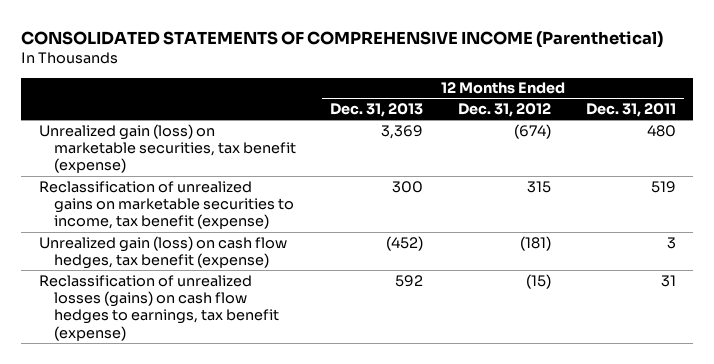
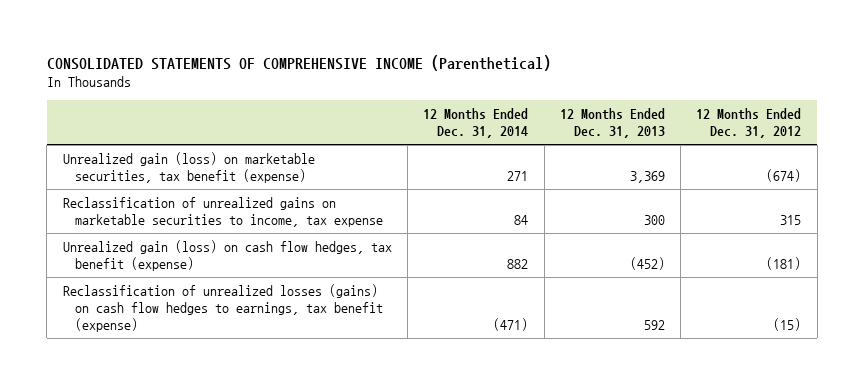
[585,103,676,118] Dec. 31, 2011 -> none
none -> [423,107,529,139] 12 Months Ended Dec. 31, 2014
[38,180,294,230] Reclassification of unrealized gains on marketable securities to income, tax benefit (expense) -> [62,196,384,228] Reclassification of unrealized gains on marketable securities to income, tax expense

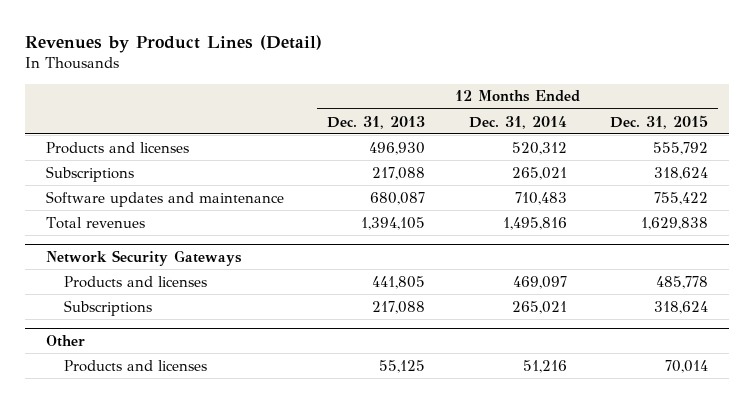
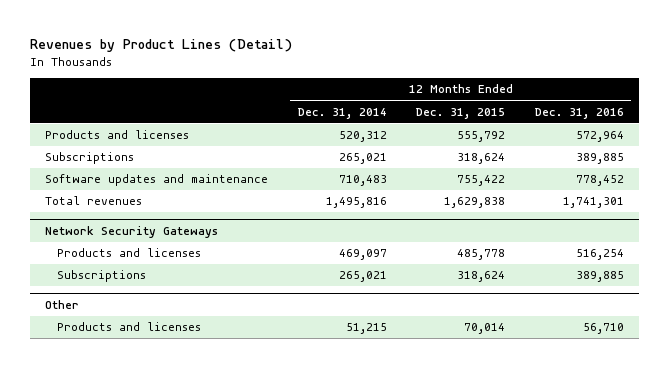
[327,115,426,129] Dec. 31, 2013 -> none
none -> [534,107,624,119] Dec. 31, 2016
[522,359,567,373] 51,216 -> [345,323,387,335] 51,215

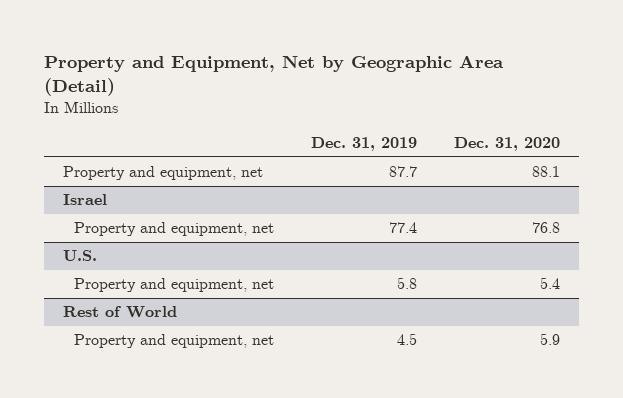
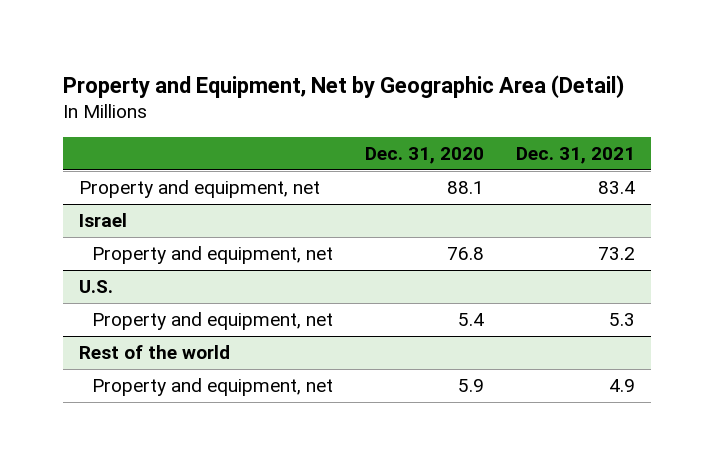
[310,136,417,151] Dec. 31, 2019 -> none
none -> [515,147,635,165] Dec. 31, 2021
[62,306,177,319] Rest of World -> [78,345,230,360] Rest of the world

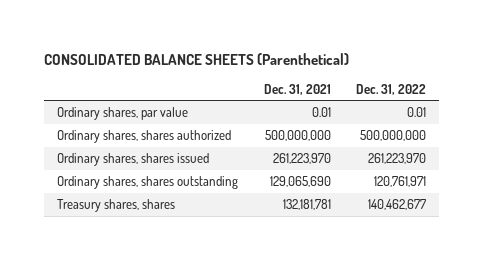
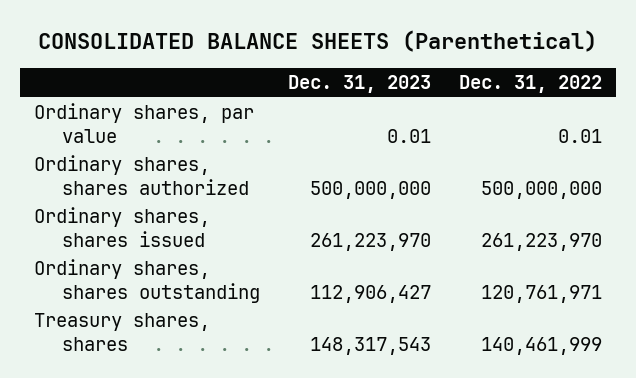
[263,84,331,96] Dec. 31, 2021 -> none
none -> [287,75,431,94] Dec. 31, 2023
[368,199,427,211] 140,462,677 -> [480,336,602,355] 140,461,999

